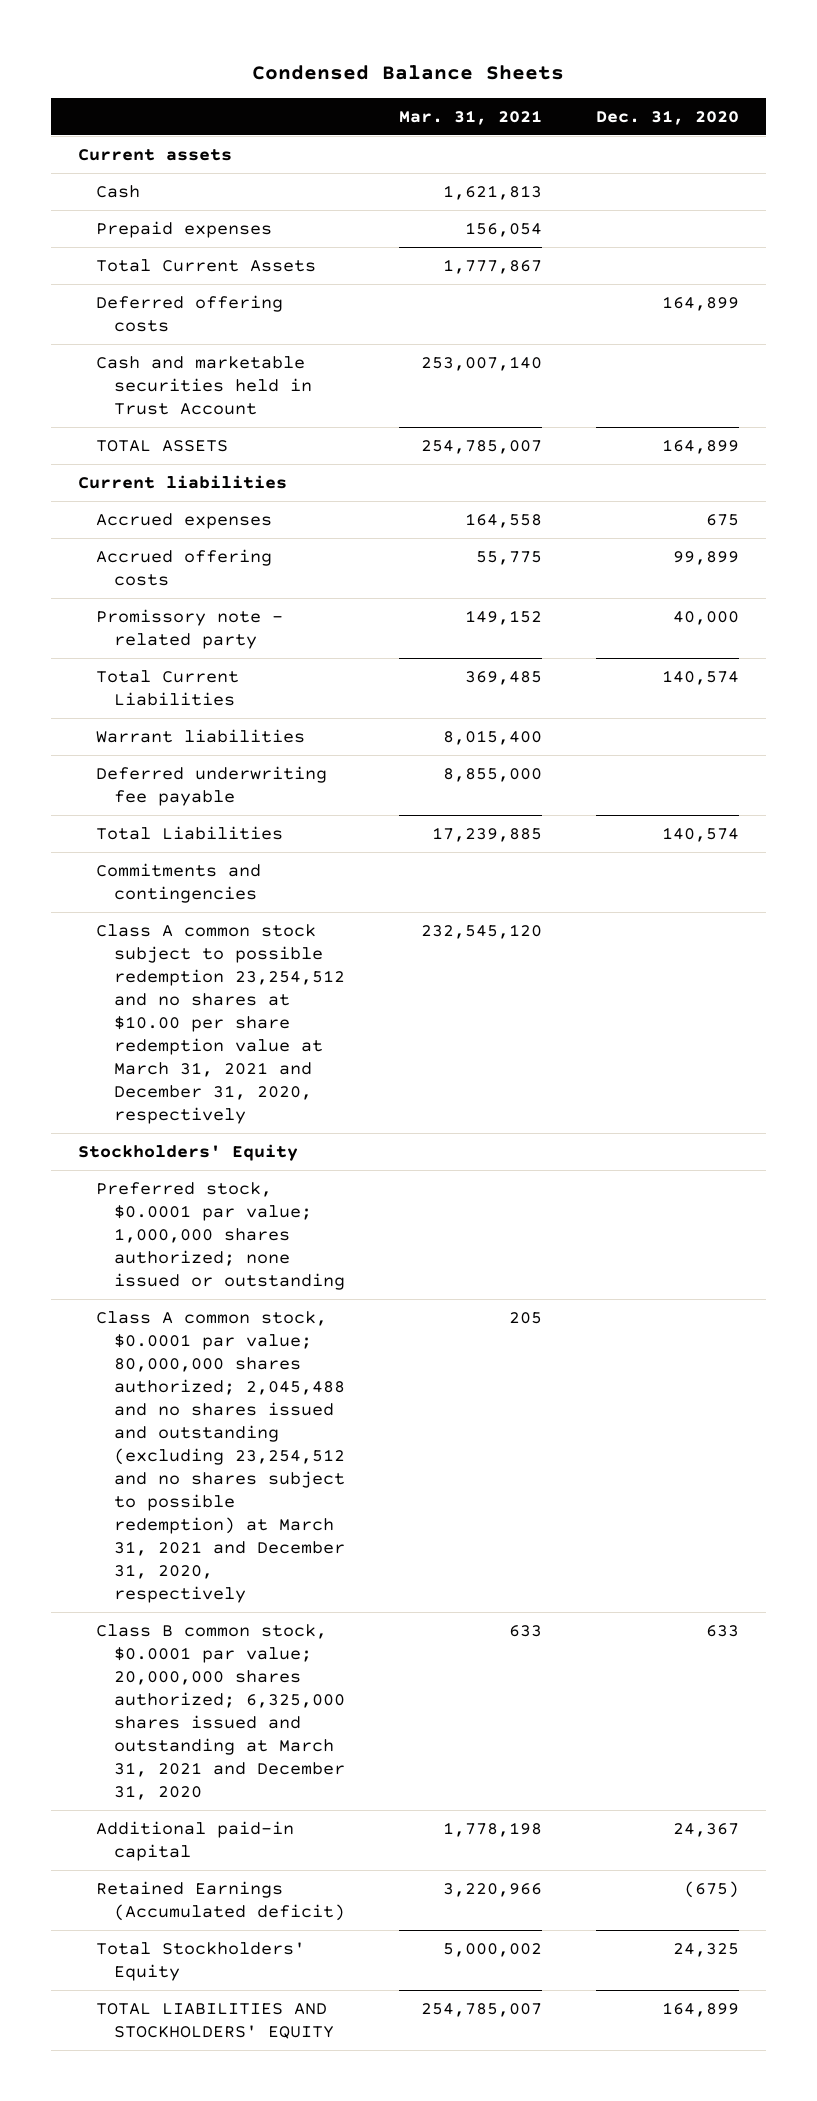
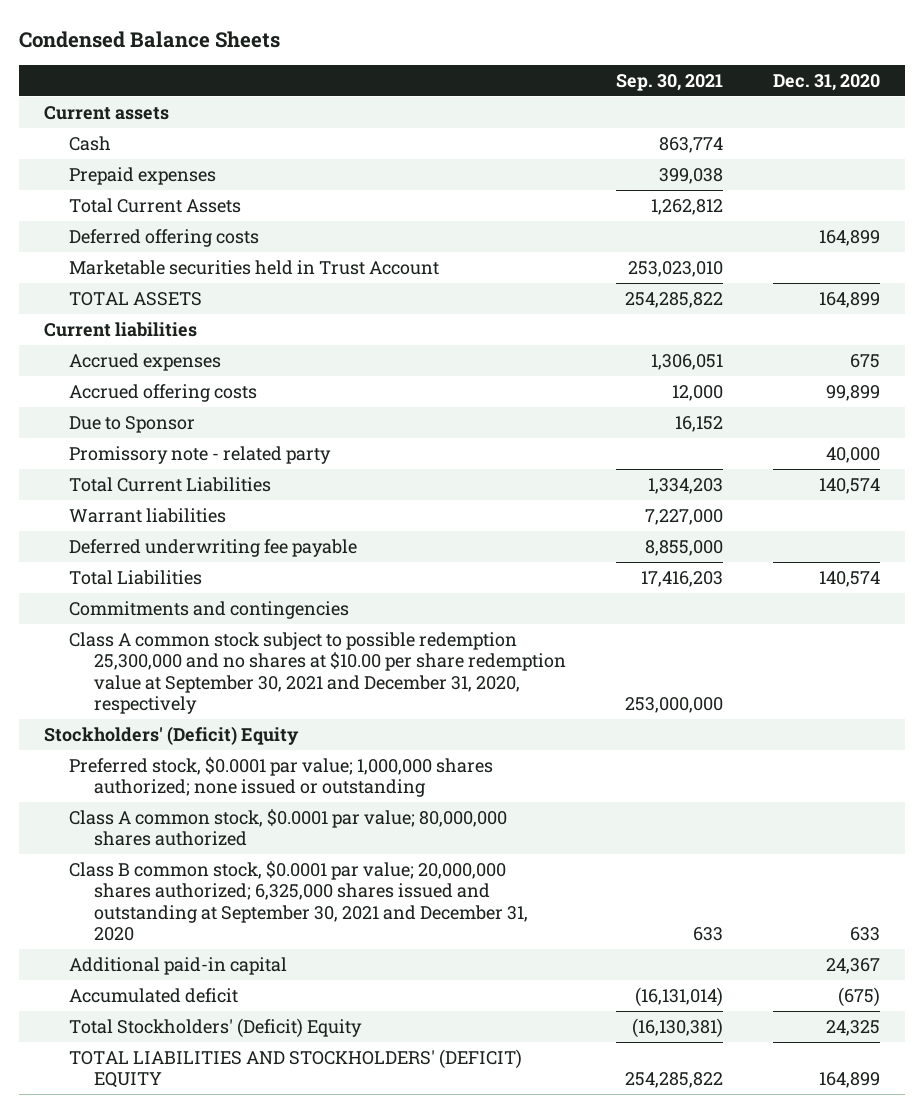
[398,109,542,125] Mar. 31, 2021 -> none
none -> [615,73,723,91] Sep. 30, 2021
[95,356,312,416] Cash and marketable securities held in Trust Account -> [68,259,439,275] Marketable securities held in Trust Account
none -> [68,415,195,433] Due to Sponsor
[95,924,345,1125] Class A common stock subject to possible redemption 23,254,512 and no shares at $10.00 per share redemption value at March 31, 2021 and December 31, 2020, respectively -> [68,631,566,715] Class A common stock subject to possible redemption 25,300,000 and no shares at $10.00 per share redemption value at September 30, 2021 and December 31, 2020, respectively
[77,1144,298,1162] Stockholders' Equity -> [43,725,299,745] Stockholders' (Deficit) Equity
[95,1311,345,1604] Class A common stock, $0.0001 par value; 80,000,000 shares authorized; 2,045,488 and no shares issued and outstanding (excluding 23,254,512 and no shares subject to possible redemption) at March 31, 2021 and December 31, 2020, respectively -> [68,808,507,847] Class A common stock, $0.0001 par value; 80,000,000 shares authorized
[95,1624,345,1801] Class B common stock, $0.0001 par value; 20,000,000 shares authorized; 6,325,000 shares issued and outstanding at March 31, 2021 and December 31, 2020 -> [68,860,528,942] Class B common stock, $0.0001 par value; 20,000,000 shares authorized; 6,325,000 shares issued and outstanding at September 30, 2021 and December 31, 2020
[95,1881,345,1922] Retained Earnings (Accumulated deficit) -> [68,987,238,1003] Accumulated deficit
[95,1942,305,1982] Total Stockholders' Equity -> [68,1017,362,1038] Total Stockholders' (Deficit) Equity
[95,2003,334,2040] TOTAL LIABILITIES AND STOCKHOLDERS' EQUITY -> [68,1048,522,1089] TOTAL LIABILITIES AND STOCKHOLDERS' (DEFICIT) EQUITY

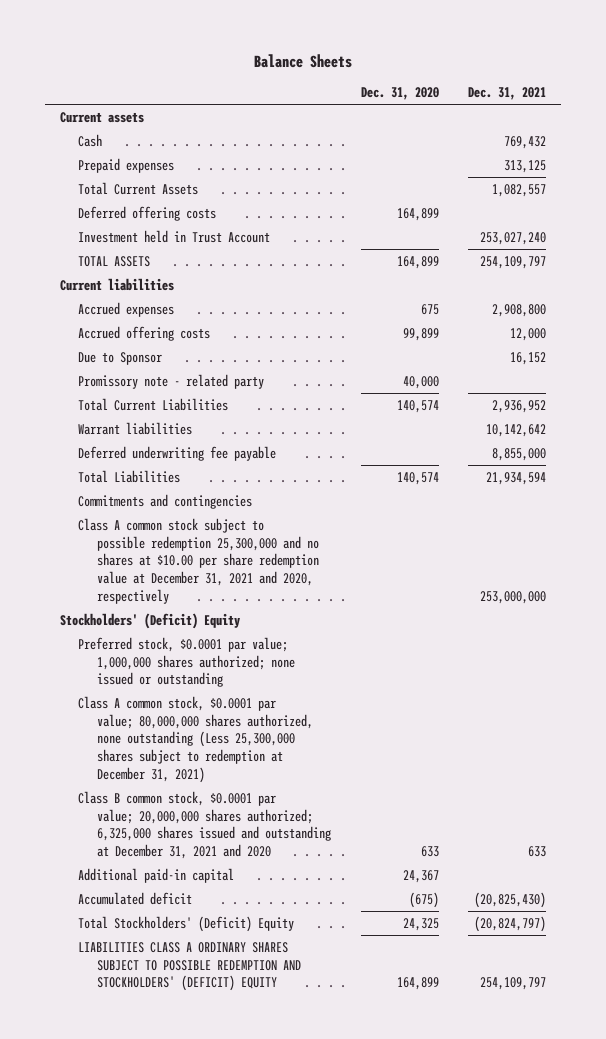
[18,30,280,48] Condensed Balance Sheets -> [254,53,353,68] Balance Sheets
[615,73,723,91] Sep. 30, 2021 -> none
none -> [468,87,547,101] Dec. 31, 2021
[68,259,439,275] Marketable securities held in Trust Account -> [78,229,271,243] Investment held in Trust Account
[68,631,566,715] Class A common stock subject to possible redemption 25,300,000 and no shares at $10.00 per share redemption value at September 30, 2021 and December 31, 2020, respectively -> [78,517,319,604] Class A common stock subject to possible redemption 25,300,000 and no shares at $10.00 per share redemption value at December 31, 2021 and 2020, respectively
[68,808,507,847] Class A common stock, $0.0001 par value; 80,000,000 shares authorized -> [78,695,313,783] Class A common stock, $0.0001 par value; 80,000,000 shares authorized, none outstanding (Less 25,300,000 shares subject to redemption at December 31, 2021)
[68,860,528,942] Class B common stock, $0.0001 par value; 20,000,000 shares authorized; 6,325,000 shares issued and outstanding at September 30, 2021 and December 31, 2020 -> [78,790,331,860] Class B common stock, $0.0001 par value; 20,000,000 shares authorized; 6,325,000 shares issued and outstanding at December 31, 2021 and 2020
[68,1048,522,1089] TOTAL LIABILITIES AND STOCKHOLDERS' (DEFICIT) EQUITY -> [78,941,301,992] LIABILITIES CLASS A ORDINARY SHARES SUBJECT TO POSSIBLE REDEMPTION AND STOCKHOLDERS' (DEFICIT) EQUITY

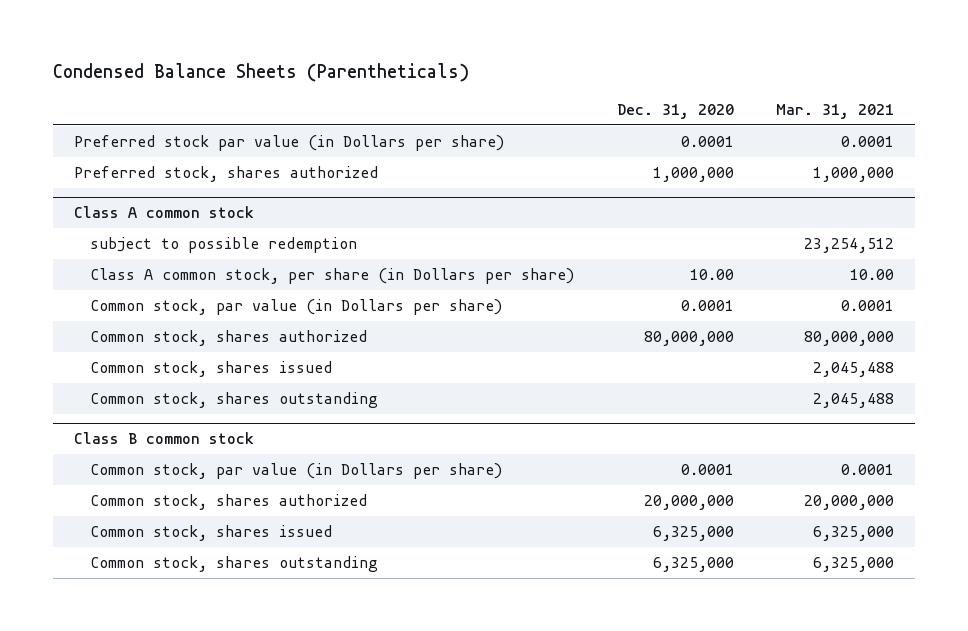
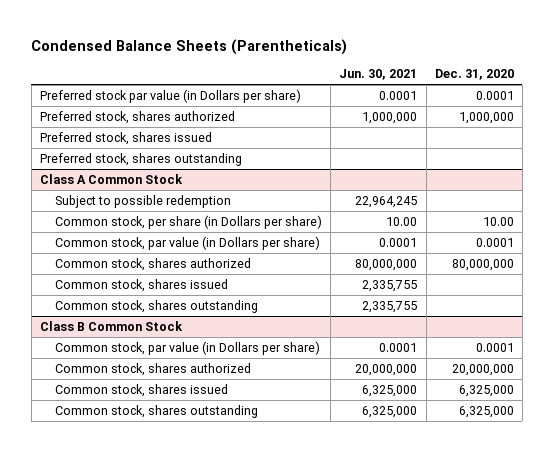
[776,103,895,119] Mar. 31, 2021 -> none
none -> [339,69,418,81] Jun. 30, 2021
none -> [39,132,212,146] Preferred stock, shares issued
none -> [39,153,242,167] Preferred stock, shares outstanding
[73,206,254,219] Class A common stock -> [39,174,183,185] Class A Common Stock
[90,236,358,253] subject to possible redemption -> [55,195,232,209] Subject to possible redemption
[90,267,575,284] Class A common stock, per share (in Dollars per share) -> [55,215,323,230] Common stock, per share (in Dollars per share)
[73,432,254,445] Class B common stock -> [39,321,183,332] Class B Common Stock

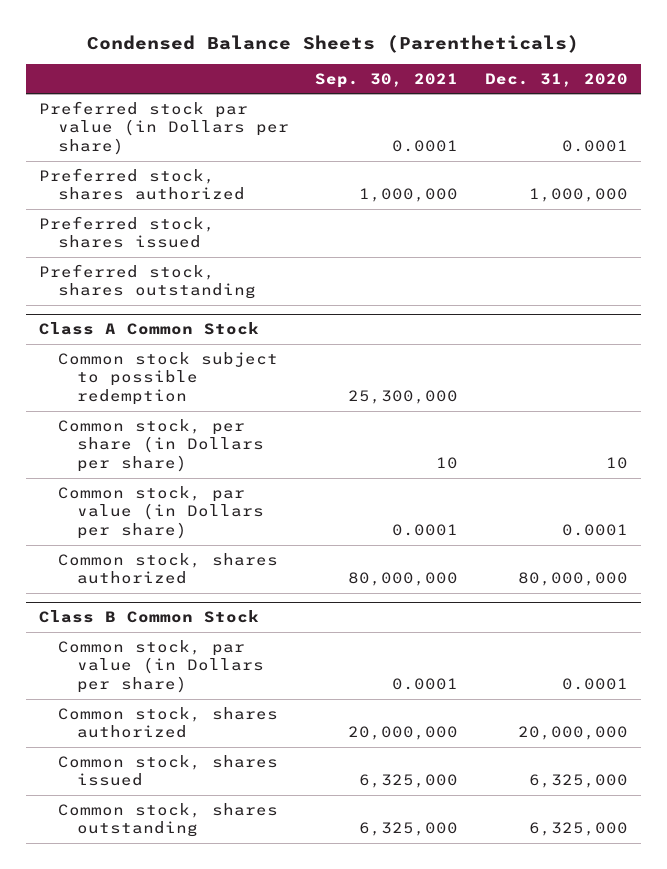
[339,69,418,81] Jun. 30, 2021 -> none
none -> [315,72,459,88] Sep. 30, 2021
[55,195,232,209] Subject to possible redemption -> [58,351,279,406] Common stock subject to possible redemption
[482,217,514,227] 10.00 -> [605,457,628,470] 10
[55,279,229,293] Common stock, shares issued -> none
[55,300,259,314] Common stock, shares outstanding -> none

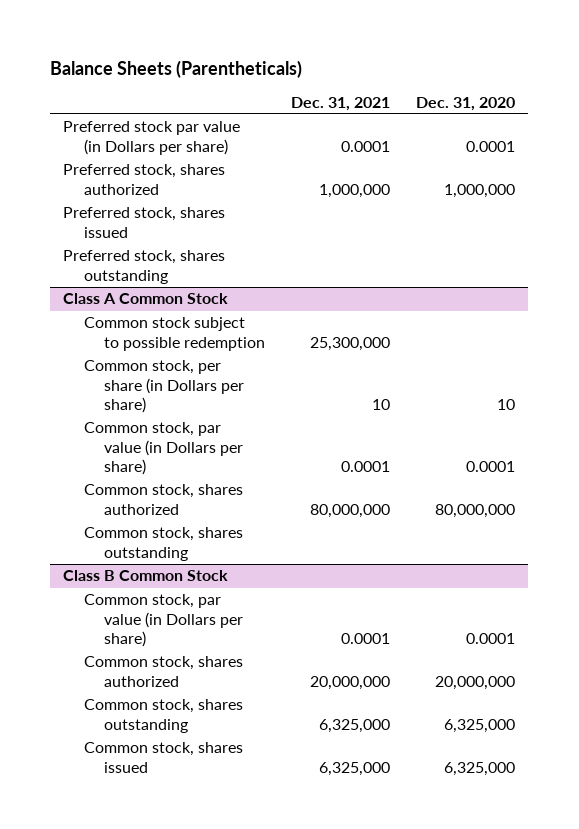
[87,35,580,54] Condensed Balance Sheets (Parentheticals) -> [50,59,303,78] Balance Sheets (Parentheticals)
[315,72,459,88] Sep. 30, 2021 -> none
none -> [291,96,391,111] Dec. 31, 2021
none -> [83,527,243,561] Common stock, shares outstanding
[58,754,279,787] Common stock, shares issued -> [83,742,243,773] Common stock, shares issued

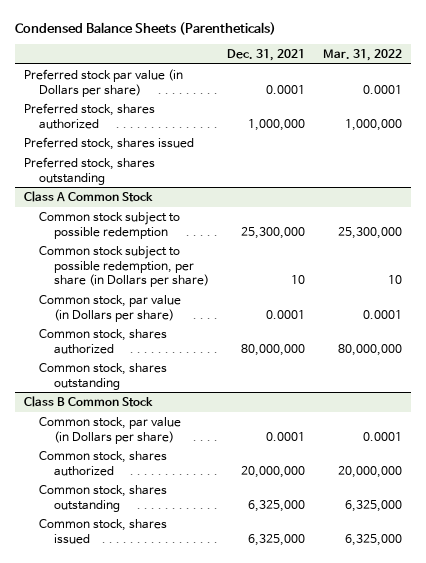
[50,59,303,78] Balance Sheets (Parentheticals) -> [14,21,276,35] Condensed Balance Sheets (Parentheticals)
[416,96,516,111] Dec. 31, 2020 -> none
none -> [322,48,402,61] Mar. 31, 2022
[83,360,244,413] Common stock, per share (in Dollars per share) -> [38,245,209,288] Common stock subject to possible redemption, per share (in Dollars per share)

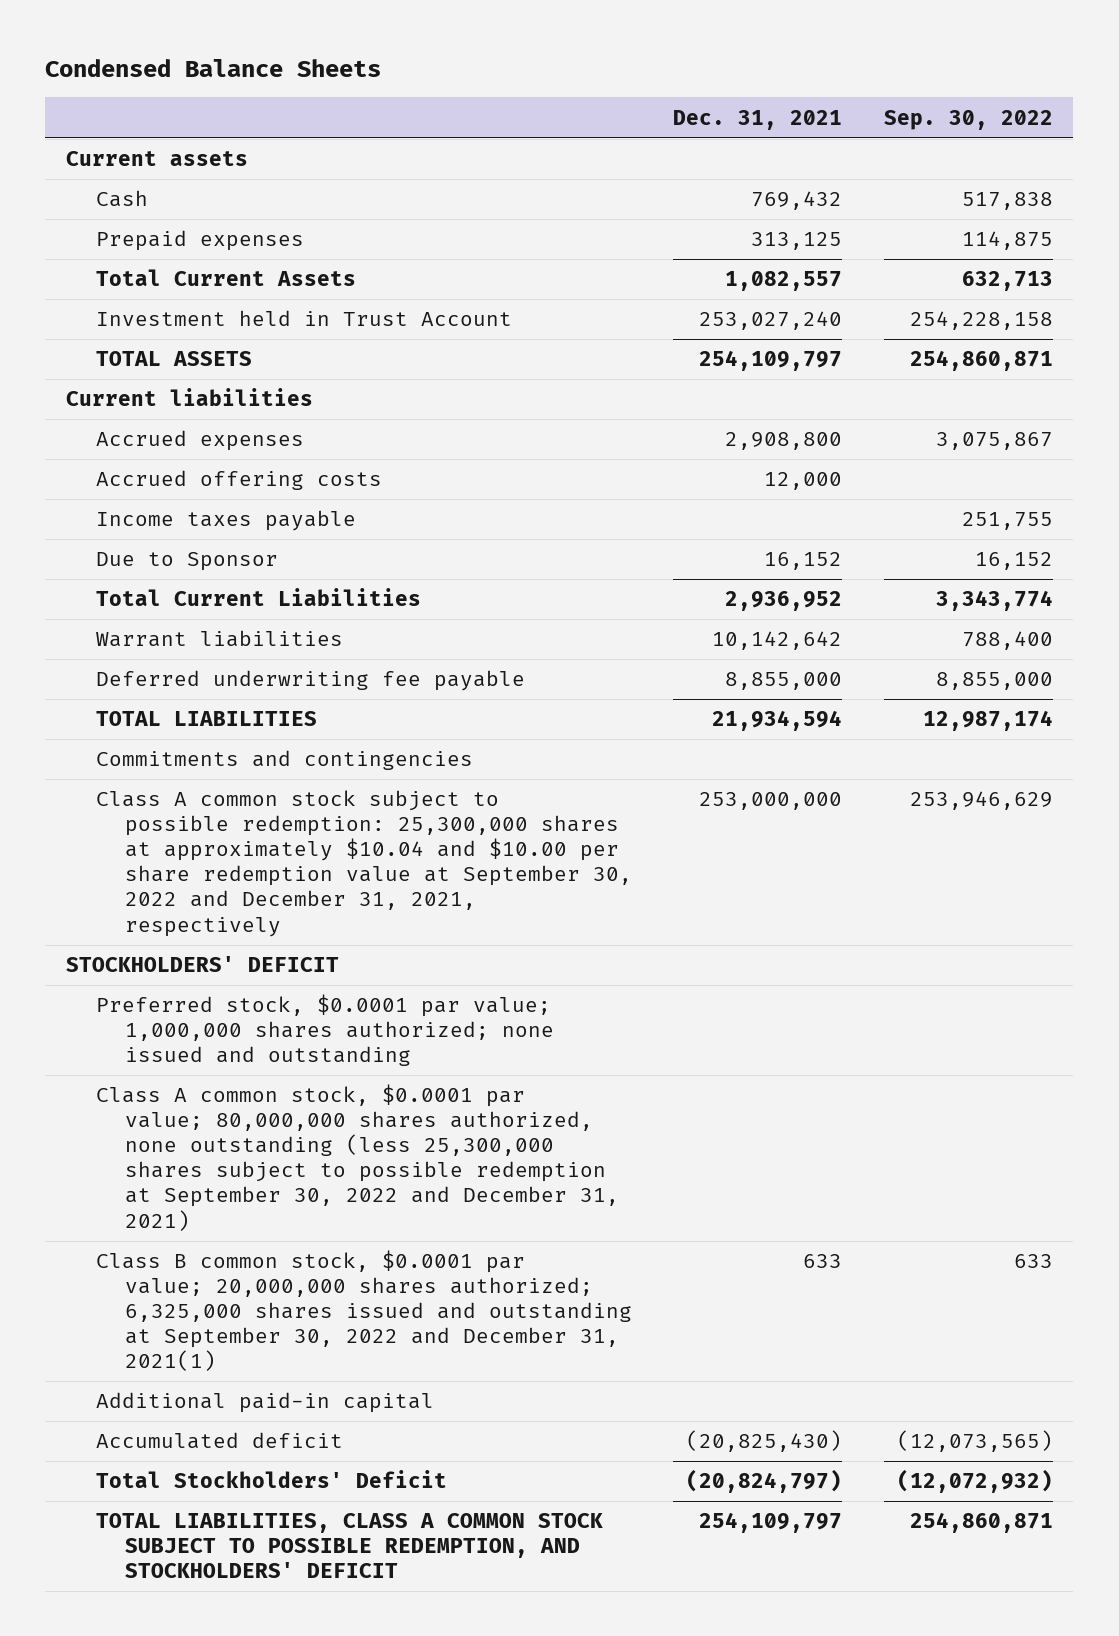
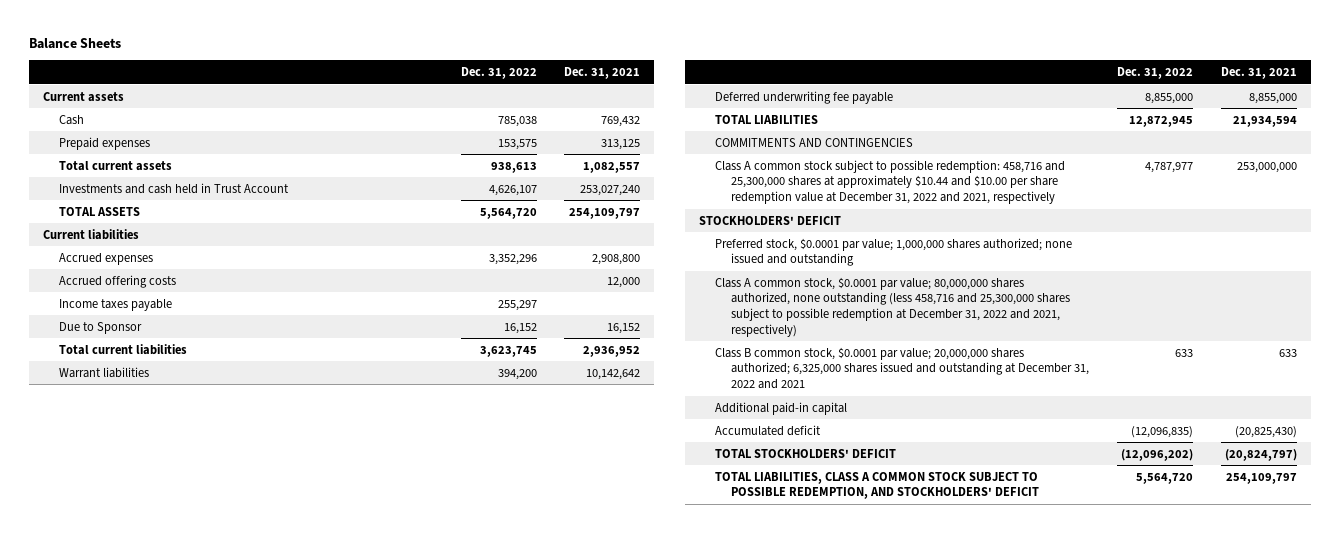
[45,59,382,78] Condensed Balance Sheets -> [28,37,121,49] Balance Sheets
[883,109,1053,130] Sep. 30, 2022 -> none
none -> [460,67,537,80] Dec. 31, 2022
[95,269,356,287] Total Current Assets -> [58,160,172,171] Total current assets
[95,310,512,327] Investment held in Trust Account -> [58,182,289,194] Investments and cash held in Trust Account
[95,588,421,607] Total Current Liabilities -> [58,343,187,355] Total current liabilities
[95,750,473,771] Commitments and contingencies -> [715,137,914,147] COMMITMENTS AND CONTINGENCIES
[95,790,632,937] Class A common stock subject to possible redemption: 25,300,000 shares at approximately $10.04 and $10.00 per share redemption value at September 30, 2022 and December 31, 2021, respectively -> [715,159,1066,205] Class A common stock subject to possible redemption: 458,716 and 25,300,000 shares at approximately $10.44 and $10.00 per share redemption value at December 31, 2022 and 2021, respectively
[95,1084,619,1231] Class A common stock, $0.0001 par value; 80,000,000 shares authorized, none outstanding (less 25,300,000 shares subject to possible redemption at September 30, 2022 and December 31, 2021) -> [715,276,1071,337] Class A common stock, $0.0001 par value; 80,000,000 shares authorized, none outstanding (less 458,716 and 25,300,000 shares subject to possible redemption at December 31, 2022 and 2021, respectively)
[95,1250,632,1372] Class B common stock, $0.0001 par value; 20,000,000 shares authorized; 6,325,000 shares issued and outstanding at September 30, 2022 and December 31, 2021(1) -> [715,346,1090,390] Class B common stock, $0.0001 par value; 20,000,000 shares authorized; 6,325,000 shares issued and outstanding at December 31, 2022 and 2021
[95,1470,447,1489] Total Stockholders' Deficit -> [715,448,897,458] TOTAL STOCKHOLDERS' DEFICIT

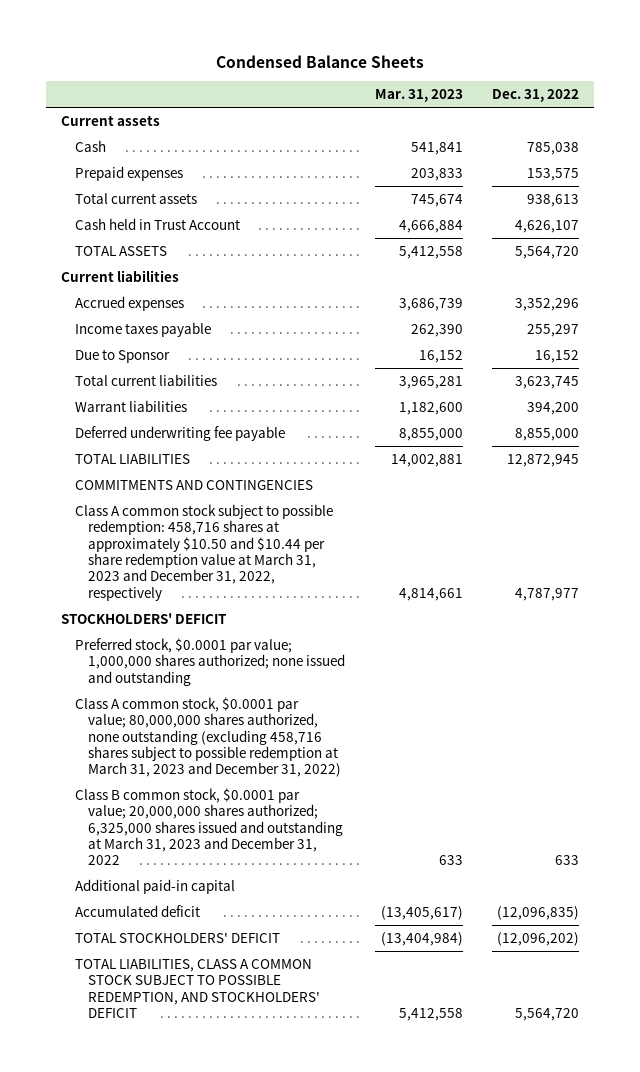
[28,37,121,49] Balance Sheets -> [216,54,425,68] Condensed Balance Sheets
[564,67,641,80] Dec. 31, 2021 -> none
none -> [374,89,463,103] Mar. 31, 2023
[58,182,289,194] Investments and cash held in Trust Account -> [74,218,240,231] Cash held in Trust Account
[58,274,176,288] Accrued offering costs -> none
[715,159,1066,205] Class A common stock subject to possible redemption: 458,716 and 25,300,000 shares at approximately $10.44 and $10.00 per share redemption value at December 31, 2022 and 2021, respectively -> [74,504,333,601] Class A common stock subject to possible redemption: 458,716 shares at approximately $10.50 and $10.44 per share redemption value at March 31, 2023 and December 31, 2022, respectively
[715,276,1071,337] Class A common stock, $0.0001 par value; 80,000,000 shares authorized, none outstanding (less 458,716 and 25,300,000 shares subject to possible redemption at December 31, 2022 and 2021, respectively) -> [74,697,342,778] Class A common stock, $0.0001 par value; 80,000,000 shares authorized, none outstanding (excluding 458,716 shares subject to possible redemption at March 31, 2023 and December 31, 2022)
[715,346,1090,390] Class B common stock, $0.0001 par value; 20,000,000 shares authorized; 6,325,000 shares issued and outstanding at December 31, 2022 and 2021 -> [74,788,344,866] Class B common stock, $0.0001 par value; 20,000,000 shares authorized; 6,325,000 shares issued and outstanding at March 31, 2023 and December 31, 2022

